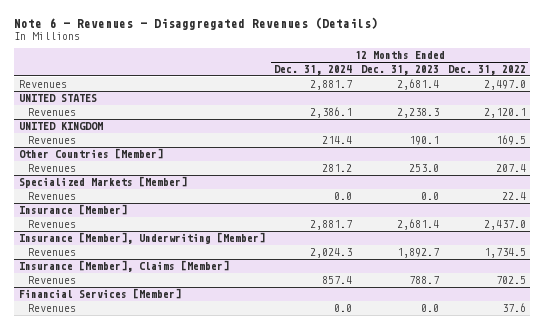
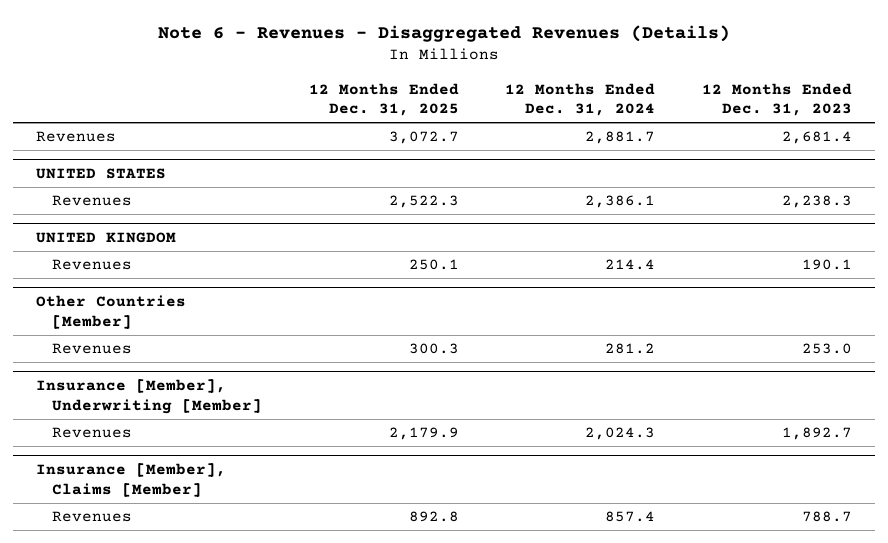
[447,64,526,75] Dec. 31, 2022 -> none
none -> [308,82,459,117] 12 Months Ended Dec. 31, 2025
[18,175,187,188] Specialized Markets [Member] -> none
[28,191,77,200] Revenues -> none
[18,203,127,215] Insurance [Member] -> none
[28,219,77,228] Revenues -> none
[18,287,181,299] Financial Services [Member] -> none
[28,303,77,312] Revenues -> none

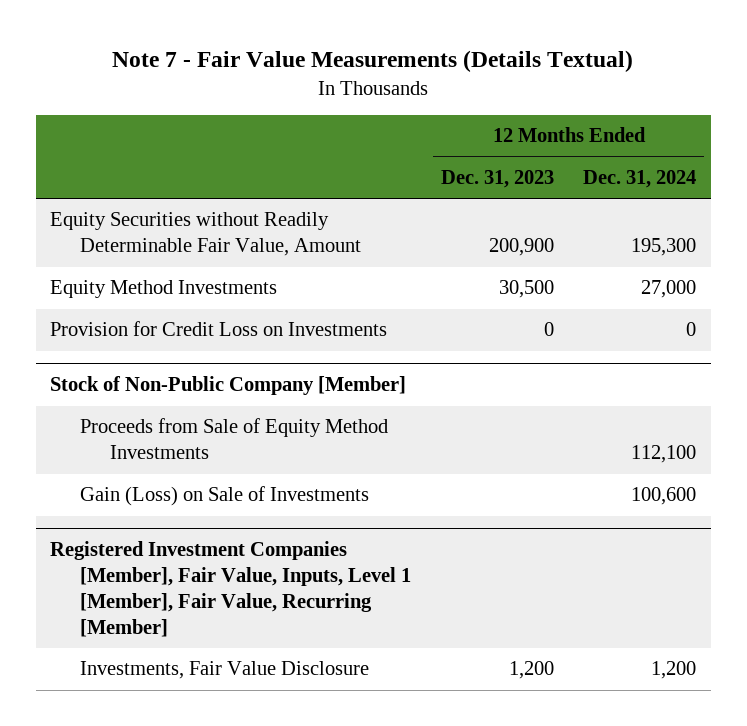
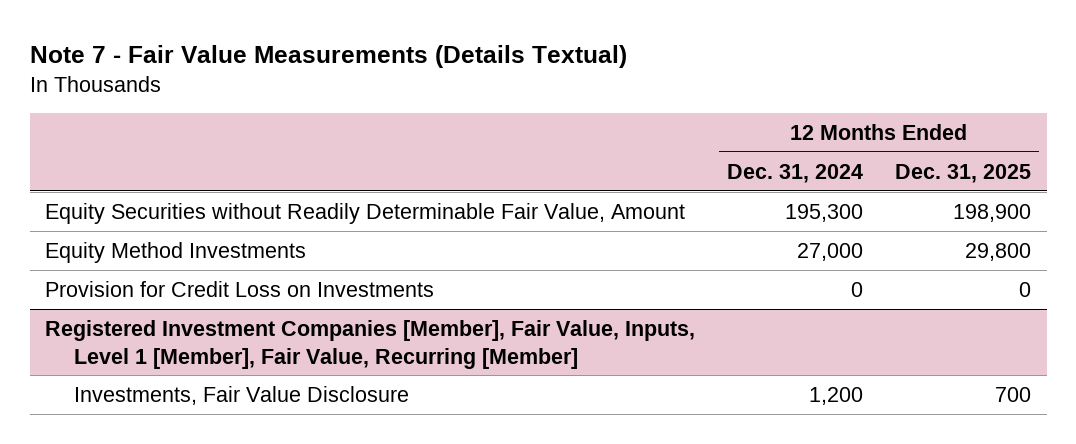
[440,169,554,188] Dec. 31, 2023 -> none
none -> [894,163,1031,183] Dec. 31, 2025
[50,376,407,396] Stock of Non-Public Company [Member] -> none
[80,418,389,460] Proceeds from Sale of Equity Method Investments -> none
[80,486,370,507] Gain (Loss) on Sale of Investments -> none

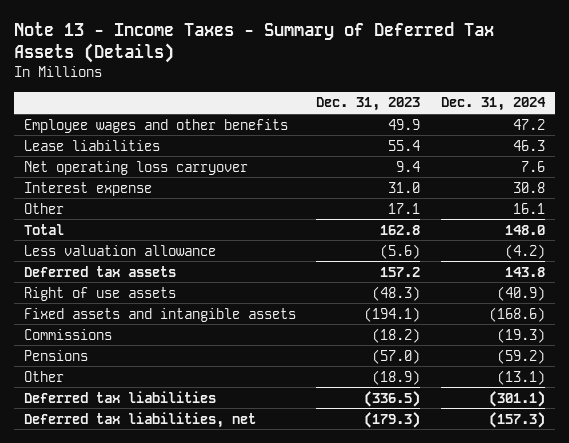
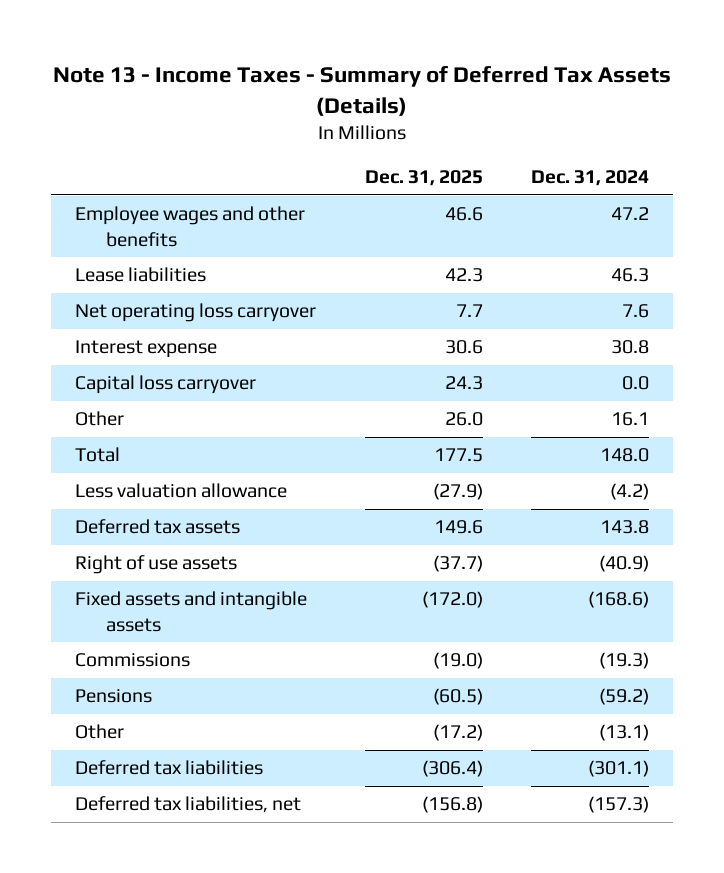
[316,97,421,112] Dec. 31, 2023 -> none
none -> [364,170,483,187] Dec. 31, 2025
none -> [75,375,257,395] Capital loss carryover

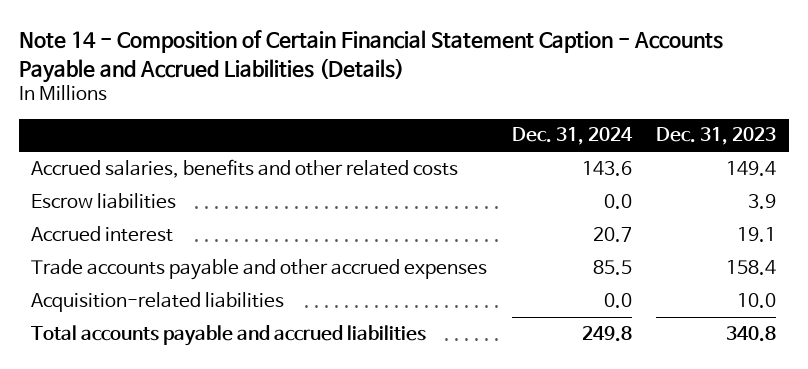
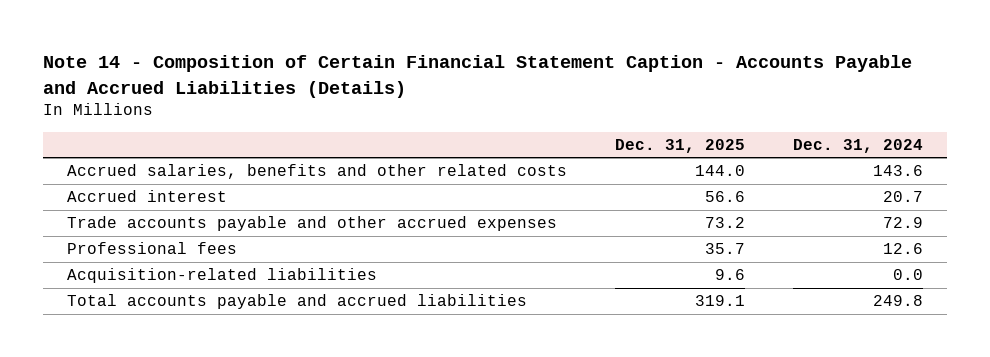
[656,127,777,146] Dec. 31, 2023 -> none
none -> [614,138,745,153] Dec. 31, 2025
[31,192,177,209] Escrow liabilities -> none
[592,259,632,275] 85.5 -> [882,217,923,229] 72.9
none -> [67,242,238,255] Professional fees

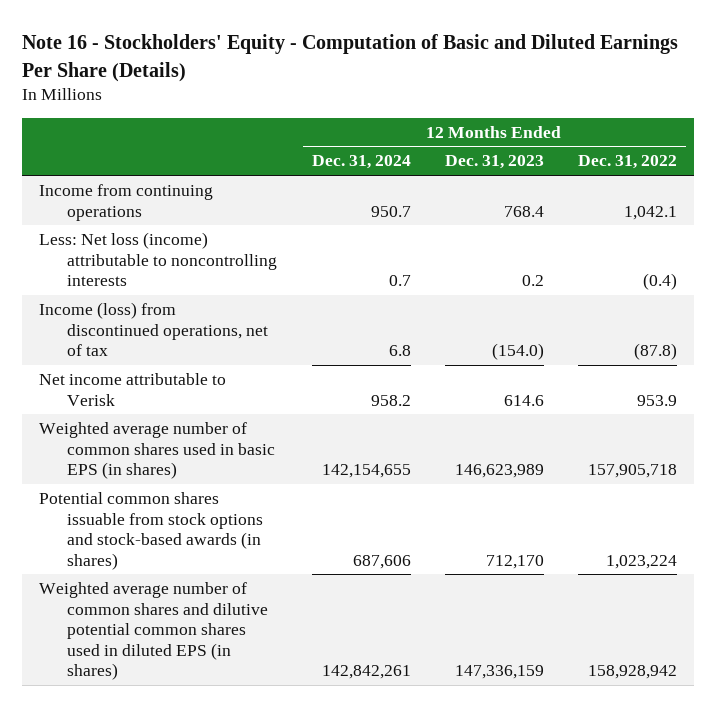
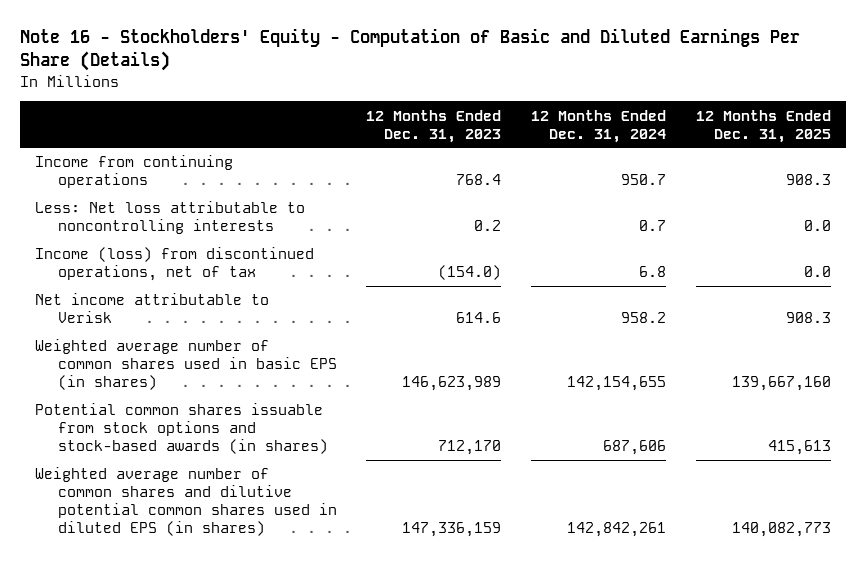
[578,155,678,170] Dec. 31, 2022 -> none
none -> [695,109,831,143] 12 Months Ended Dec. 31, 2025
[39,232,278,287] Less: Net loss (income) attributable to noncontrolling interests -> [34,201,305,235] Less: Net loss attributable to noncontrolling interests

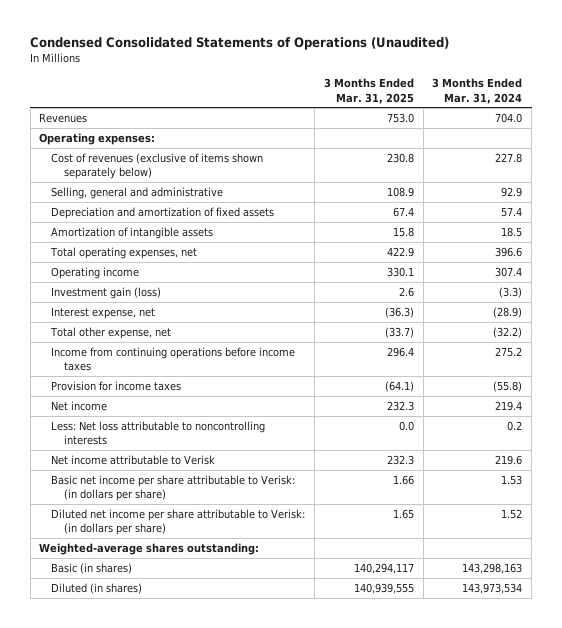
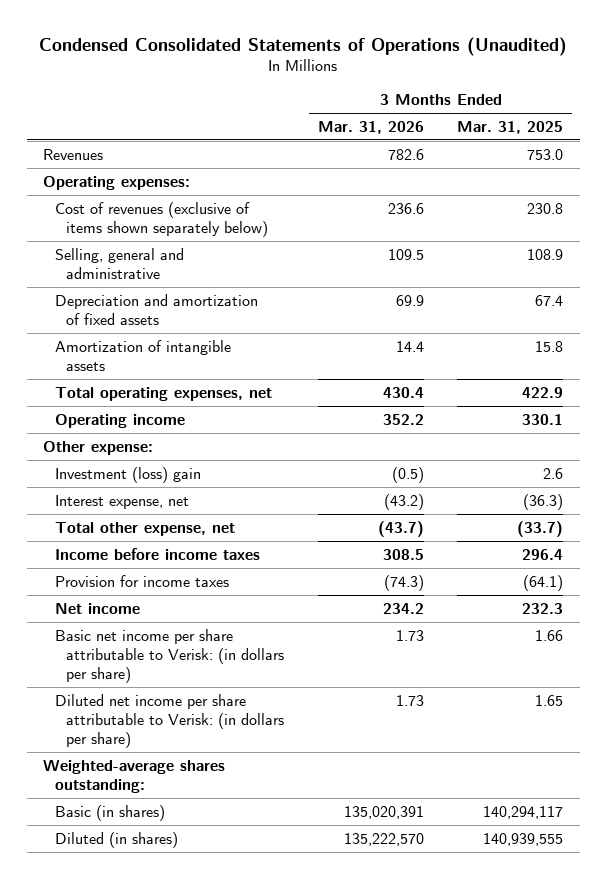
[432,78,523,104] 3 Months Ended Mar. 31, 2024 -> none
none -> [317,120,424,134] Mar. 31, 2026
none -> [43,440,154,455] Other expense:
[51,286,162,299] Investment gain (loss) -> [54,466,201,483] Investment (loss) gain
[51,346,296,372] Income from continuing operations before income taxes -> [54,547,260,560] Income before income taxes
[51,420,266,446] Less: Net loss attributable to noncontrolling interests -> none
[51,454,216,465] Net income attributable to Verisk -> none

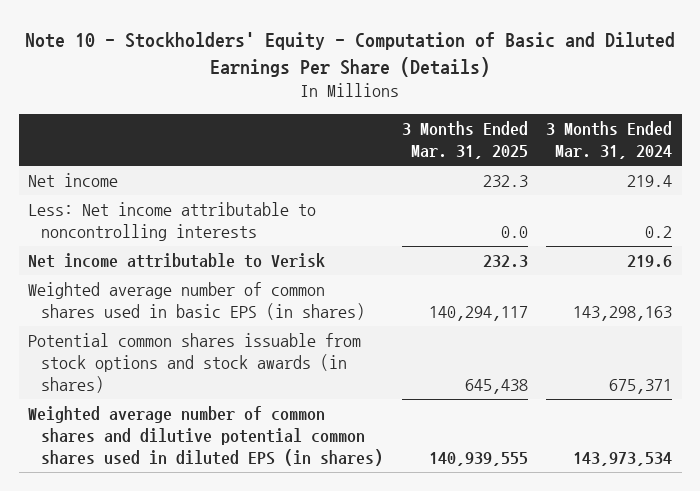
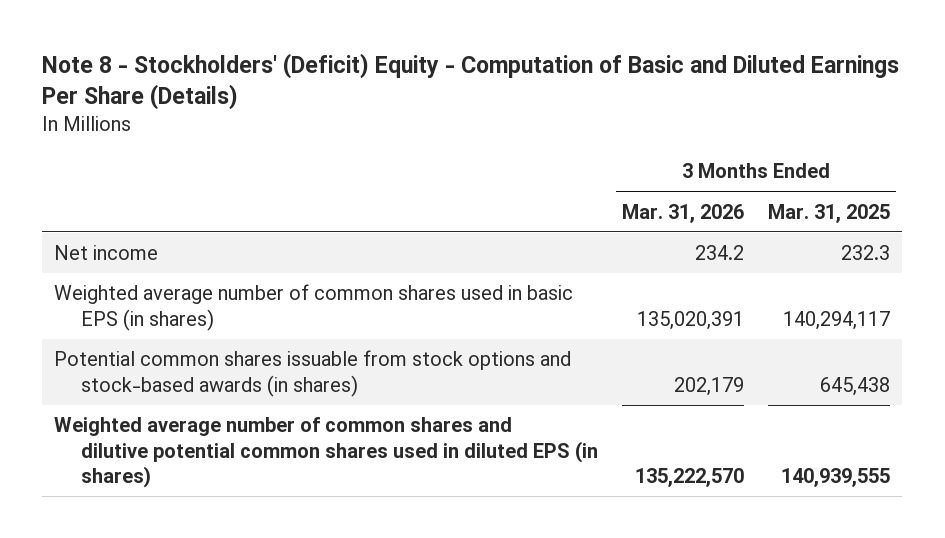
[25,31,676,77] Note 10 - Stockholders' Equity - Computation of Basic and Diluted Earnings Per Share (Details) -> [42,53,900,111] Note 8 - Stockholders' (Deficit) Equity - Computation of Basic and Diluted Earnings Per Share (Details)
[546,121,673,159] 3 Months Ended Mar. 31, 2024 -> none
none -> [622,203,745,223] Mar. 31, 2026
[27,202,316,242] Less: Net income attributable to noncontrolling interests -> none
[27,253,325,269] Net income attributable to Verisk -> none
[27,333,361,394] Potential common shares issuable from stock options and stock awards (in shares) -> [54,350,572,397] Potential common shares issuable from stock options and stock-based awards (in shares)

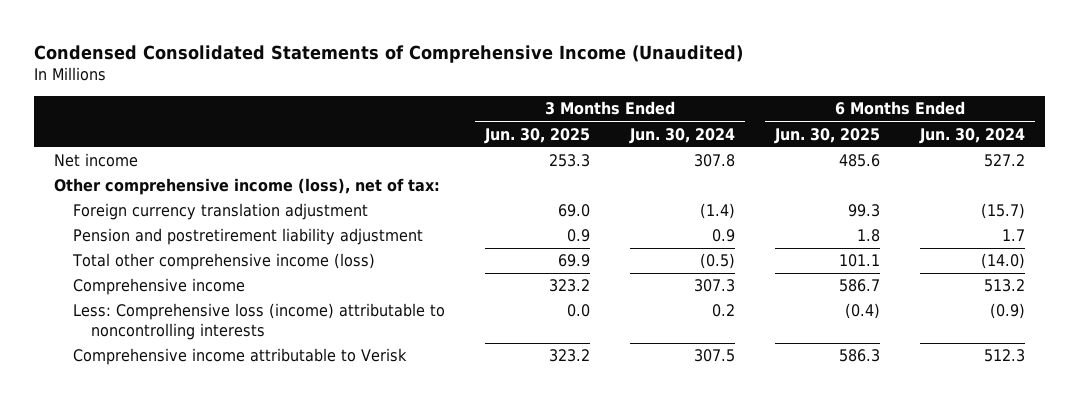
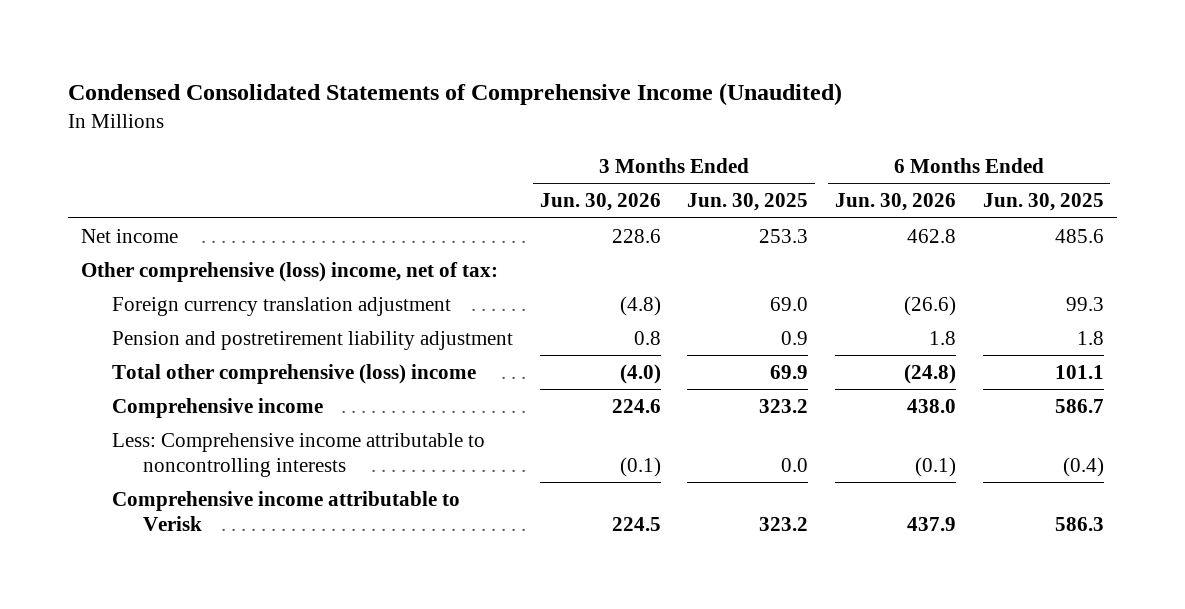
[628,127,735,144] Jun. 30, 2024 -> none
[919,127,1026,144] Jun. 30, 2024 -> none
none -> [539,193,661,212] Jun. 30, 2026
none -> [834,193,956,212] Jun. 30, 2026
[54,178,441,196] Other comprehensive income (loss), net of tax: -> [81,261,499,282] Other comprehensive (loss) income, net of tax:
[71,253,375,271] Total other comprehensive income (loss) -> [111,363,476,384] Total other comprehensive (loss) income
[72,303,445,341] Less: Comprehensive loss (income) attributable to noncontrolling interests -> [111,432,485,477] Less: Comprehensive income attributable to noncontrolling interests

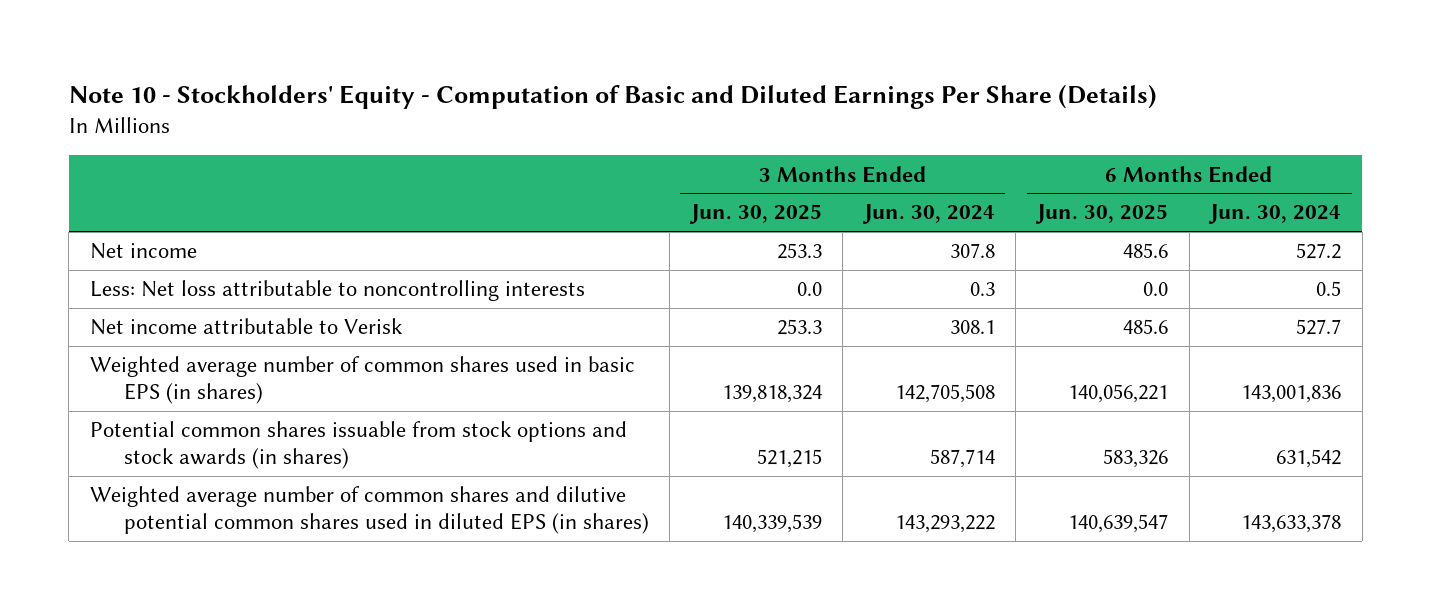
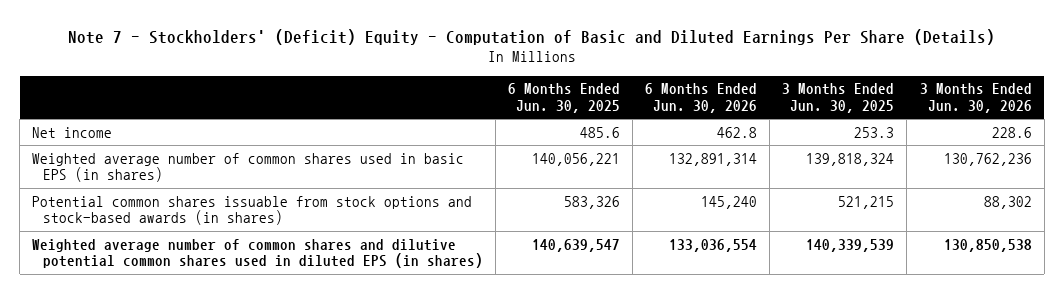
[68,84,1157,110] Note 10 - Stockholders' Equity - Computation of Basic and Diluted Earnings Per Share (Details) -> [67,28,995,45] Note 7 - Stockholders' (Deficit) Equity - Computation of Basic and Diluted Earnings Per Share (Details)
[861,204,995,225] Jun. 30, 2024 -> none
[1208,204,1342,225] Jun. 30, 2024 -> none
none -> [645,83,758,114] 6 Months Ended Jun. 30, 2026
none -> [919,83,1032,114] 3 Months Ended Jun. 30, 2026
[89,280,585,302] Less: Net loss attributable to noncontrolling interests -> none
[89,318,403,336] Net income attributable to Verisk -> none
[89,421,627,470] Potential common shares issuable from stock options and stock awards (in shares) -> [32,195,473,226] Potential common shares issuable from stock options and stock-based awards (in shares)

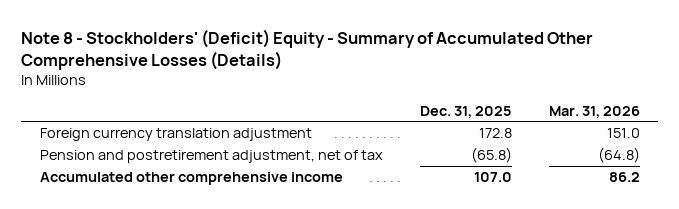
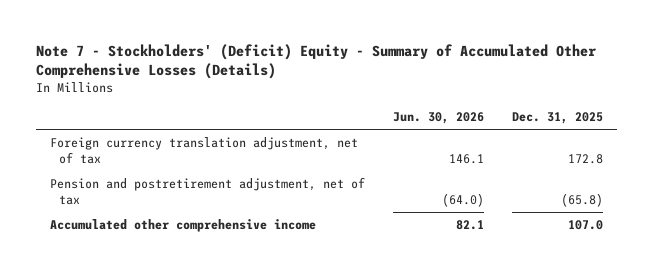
[21,28,594,70] Note 8 - Stockholders' (Deficit) Equity - Summary of Accumulated Other Comprehensive Losses (Details) -> [35,43,597,80] Note 7 - Stockholders' (Deficit) Equity - Summary of Accumulated Other Comprehensive Losses (Details)
[548,105,640,118] Mar. 31, 2026 -> none
none -> [393,112,485,125] Jun. 30, 2026
[39,128,312,142] Foreign currency translation adjustment -> [50,136,359,165] Foreign currency translation adjustment, net of tax

